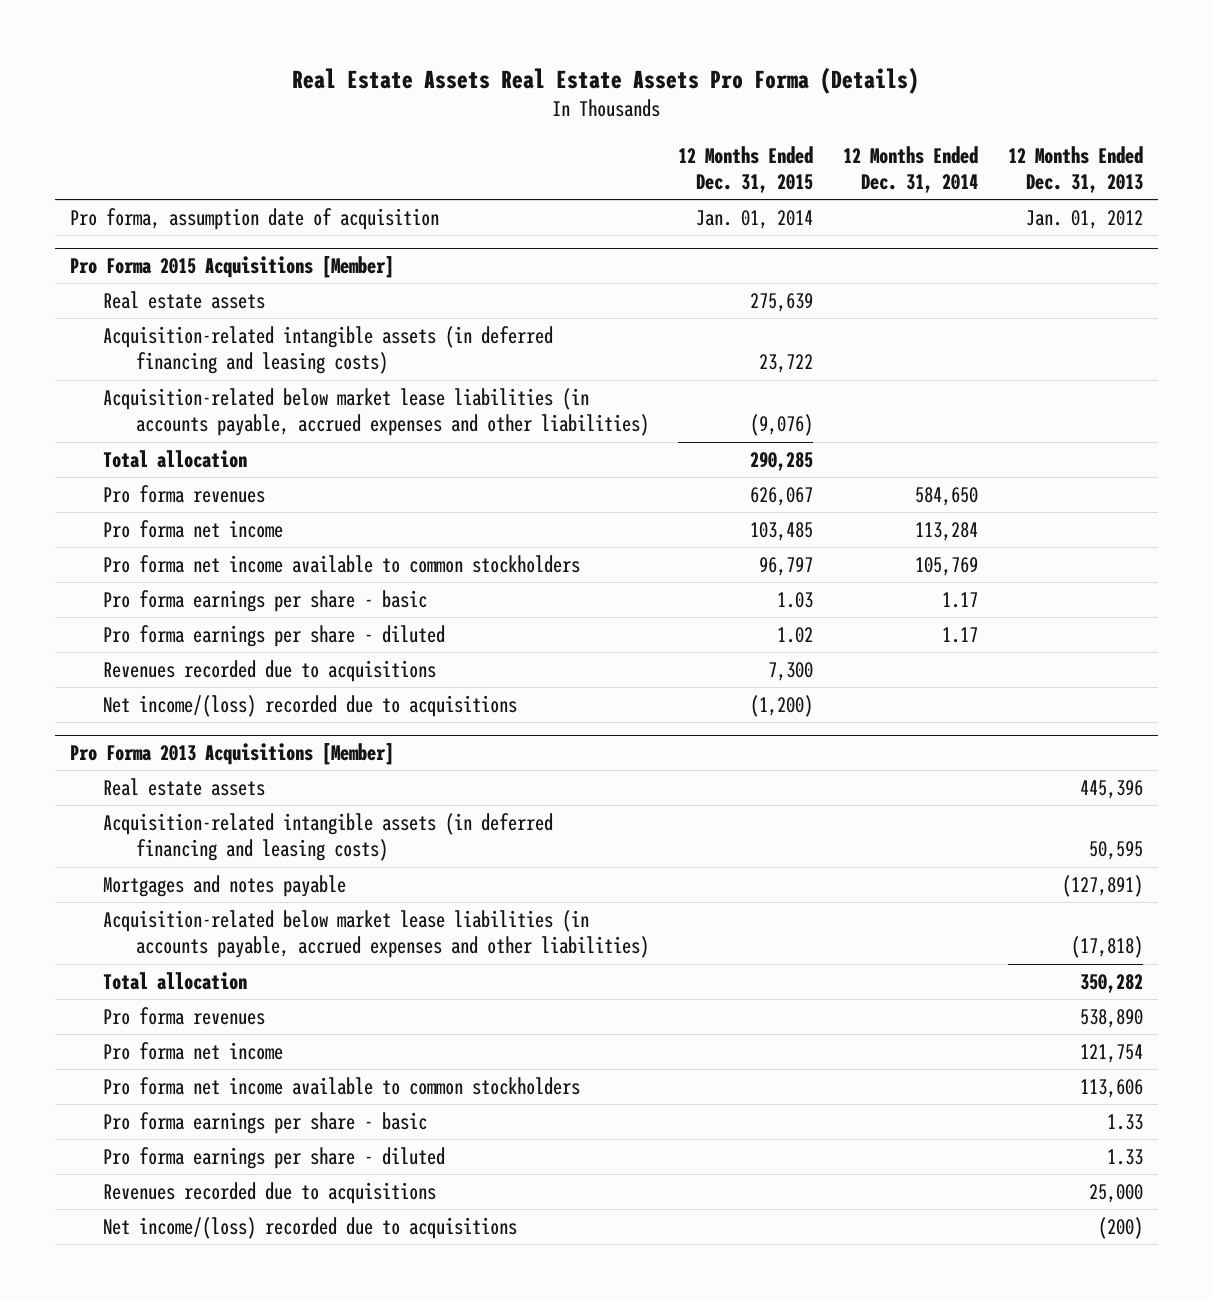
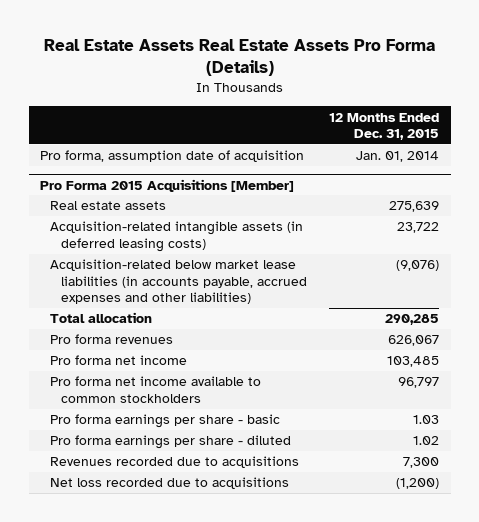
[843,145,979,194] 12 Months Ended Dec. 31, 2014 -> none
[1008,145,1144,194] 12 Months Ended Dec. 31, 2013 -> none
[102,325,553,375] Acquisition-related intangible assets (in deferred financing and leasing costs) -> [50,221,304,252] Acquisition-related intangible assets (in deferred leasing costs)
[69,743,394,766] Pro Forma 2013 Acquisitions [Member] -> none
[102,777,265,796] Real estate assets -> none
[102,812,553,862] Acquisition-related intangible assets (in deferred financing and leasing costs) -> none
[102,874,346,897] Mortgages and notes payable -> none
[102,909,649,959] Acquisition-related below market lease liabilities (in accounts payable, accrued expenses and other liabilities) -> none
[102,971,247,990] Total allocation -> none
[102,1006,265,1025] Pro forma revenues -> none
[102,1041,283,1060] Pro forma net income -> none
[102,1076,580,1095] Pro forma net income available to common stockholders -> none
[102,1111,427,1134] Pro forma earnings per share - basic -> none
[102,1146,445,1169] Pro forma earnings per share - diluted -> none
[102,1181,436,1204] Revenues recorded due to acquisitions -> none
[102,1216,517,1239] Net income/(loss) recorded due to acquisitions -> none
[102,694,517,717] Net income/(loss) recorded due to acquisitions -> [50,477,290,490] Net loss recorded due to acquisitions

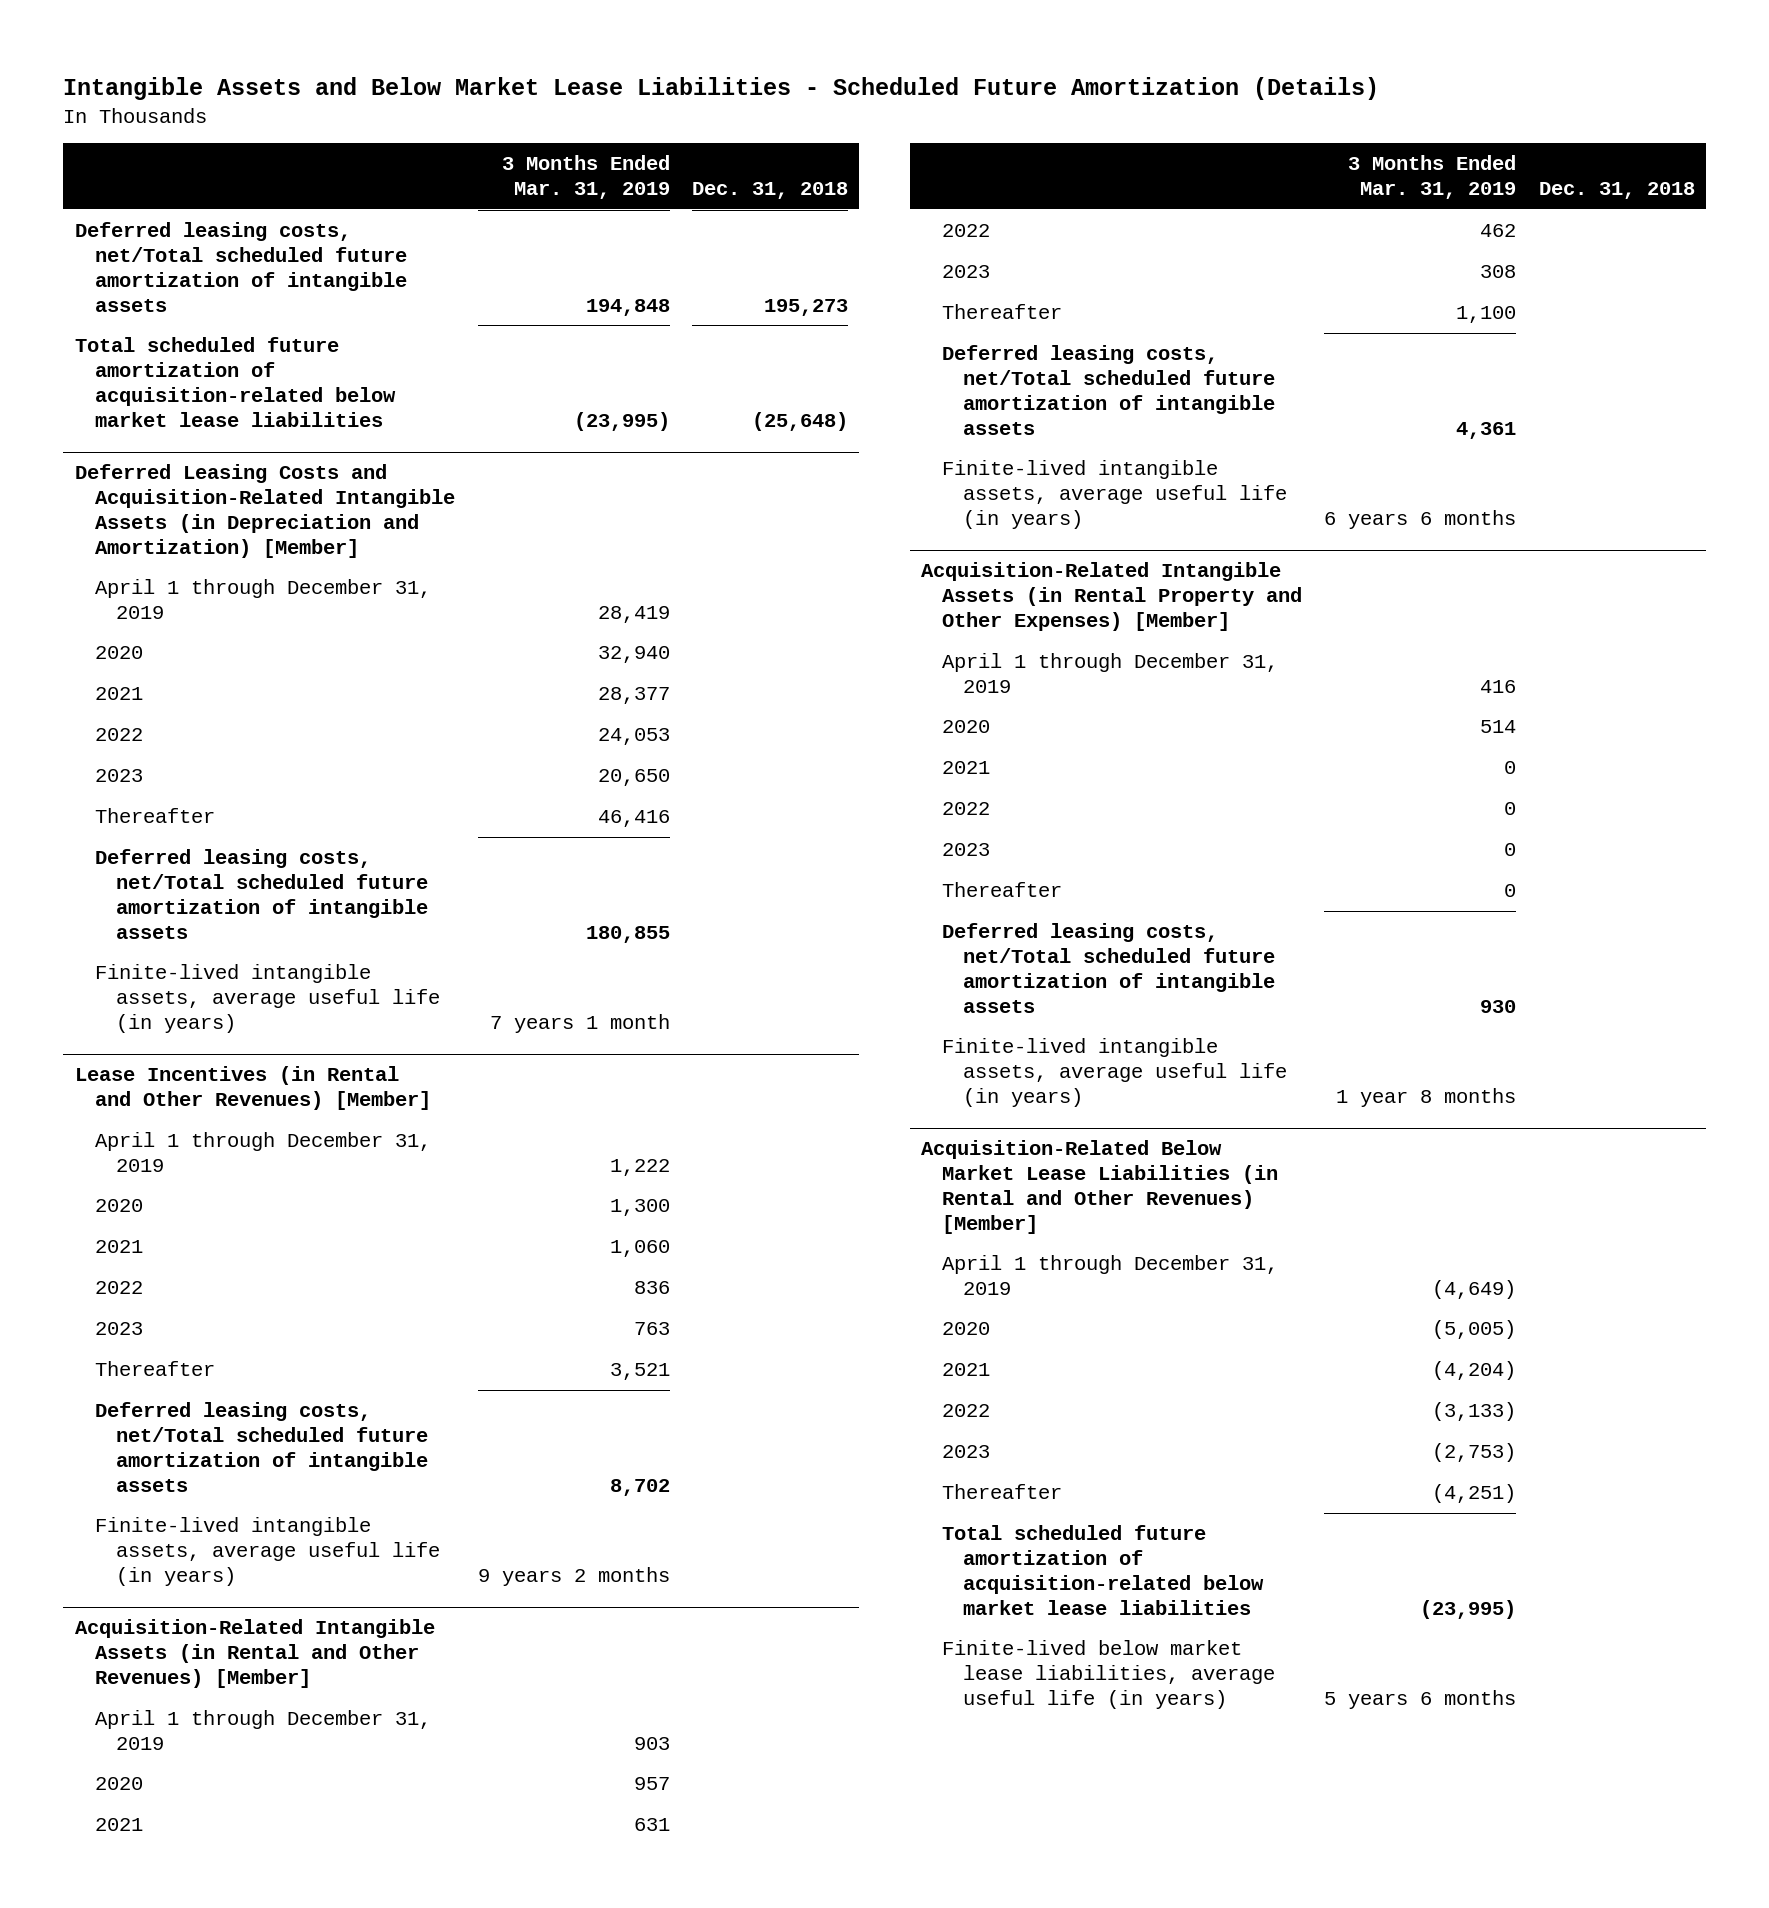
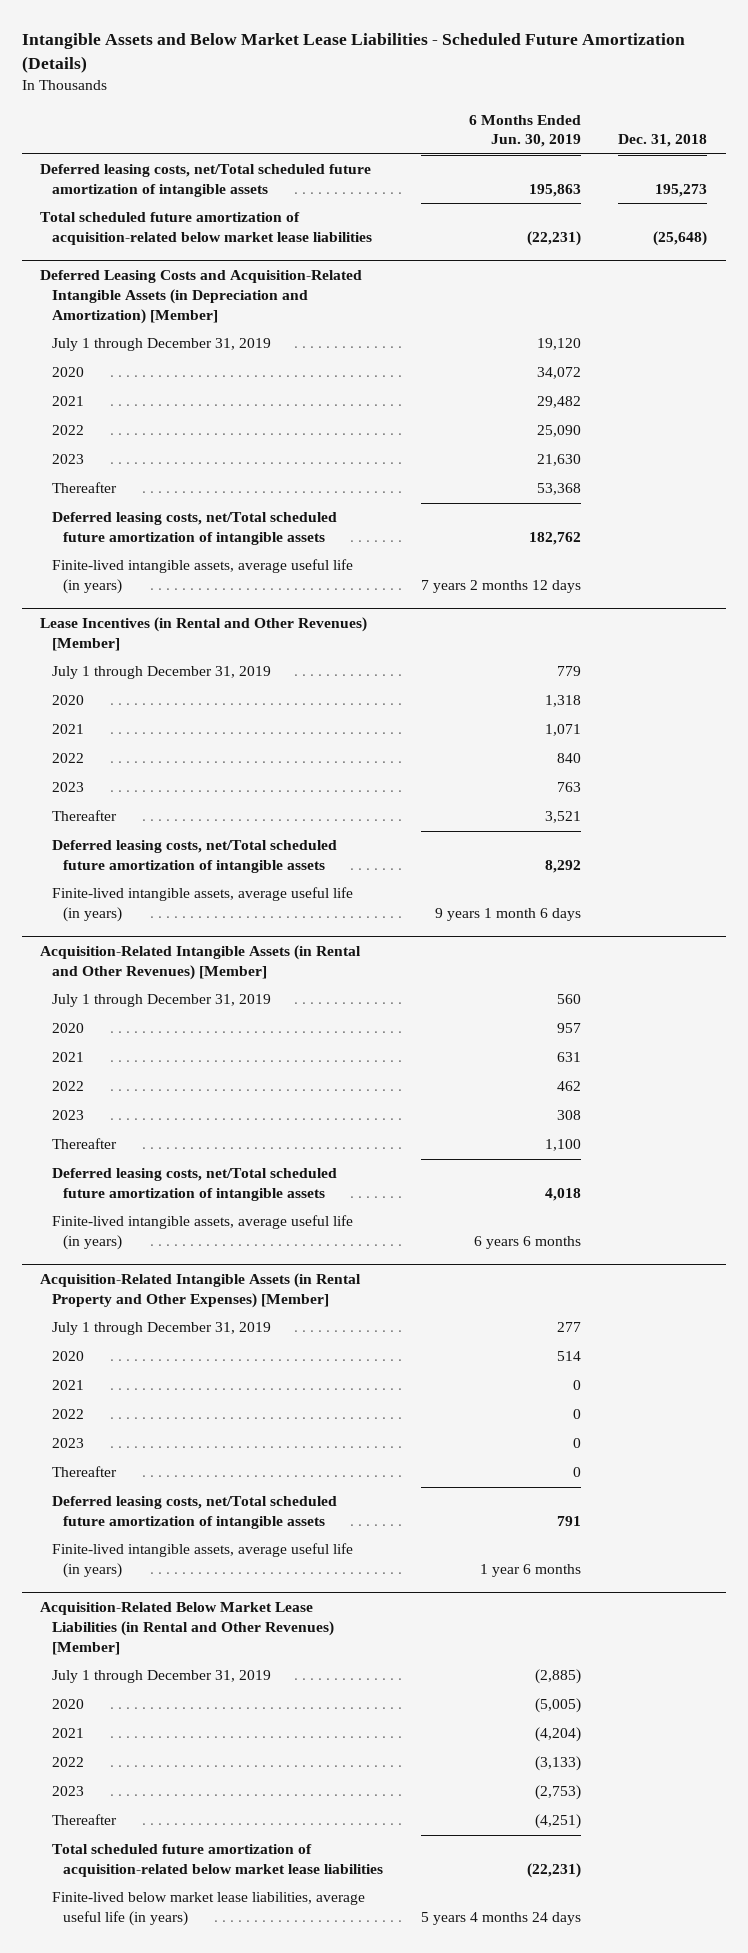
[501,155,670,200] 3 Months Ended Mar. 31, 2019 -> none
none -> [468,114,581,148] 6 Months Ended Jun. 30, 2019
[95,579,432,619] April 1 through December 31, 2019 -> [51,338,271,352] July 1 through December 31, 2019
[95,1132,432,1172] April 1 through December 31, 2019 -> [51,666,271,680] July 1 through December 31, 2019
[95,1710,432,1750] April 1 through December 31, 2019 -> [51,994,271,1008] July 1 through December 31, 2019
[942,653,1279,693] April 1 through December 31, 2019 -> [51,1322,271,1336] July 1 through December 31, 2019
[942,1255,1279,1295] April 1 through December 31, 2019 -> [51,1670,271,1684] July 1 through December 31, 2019

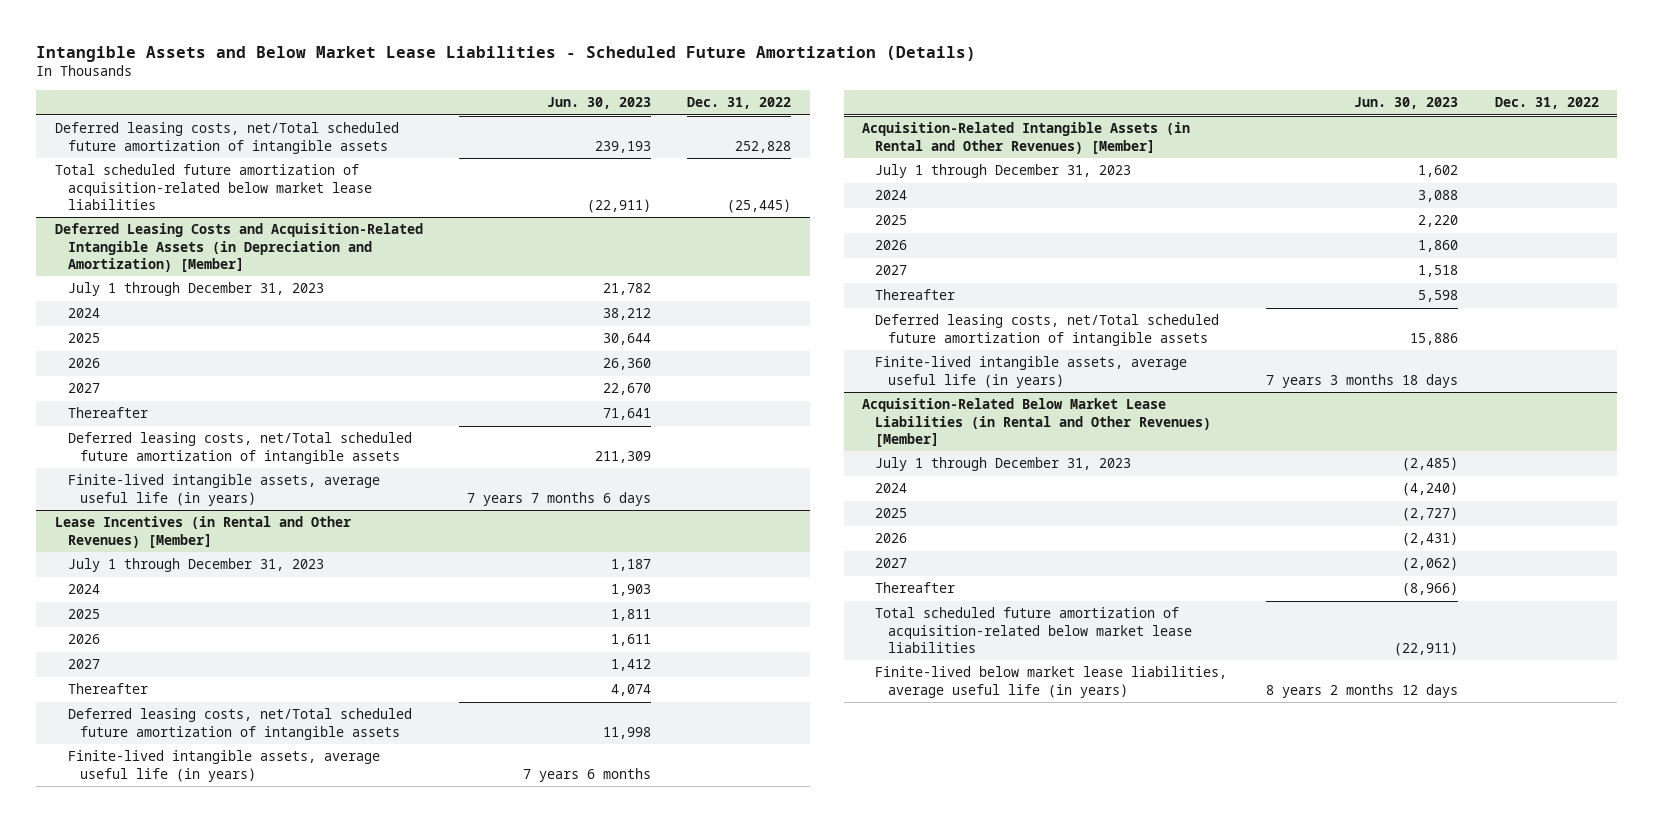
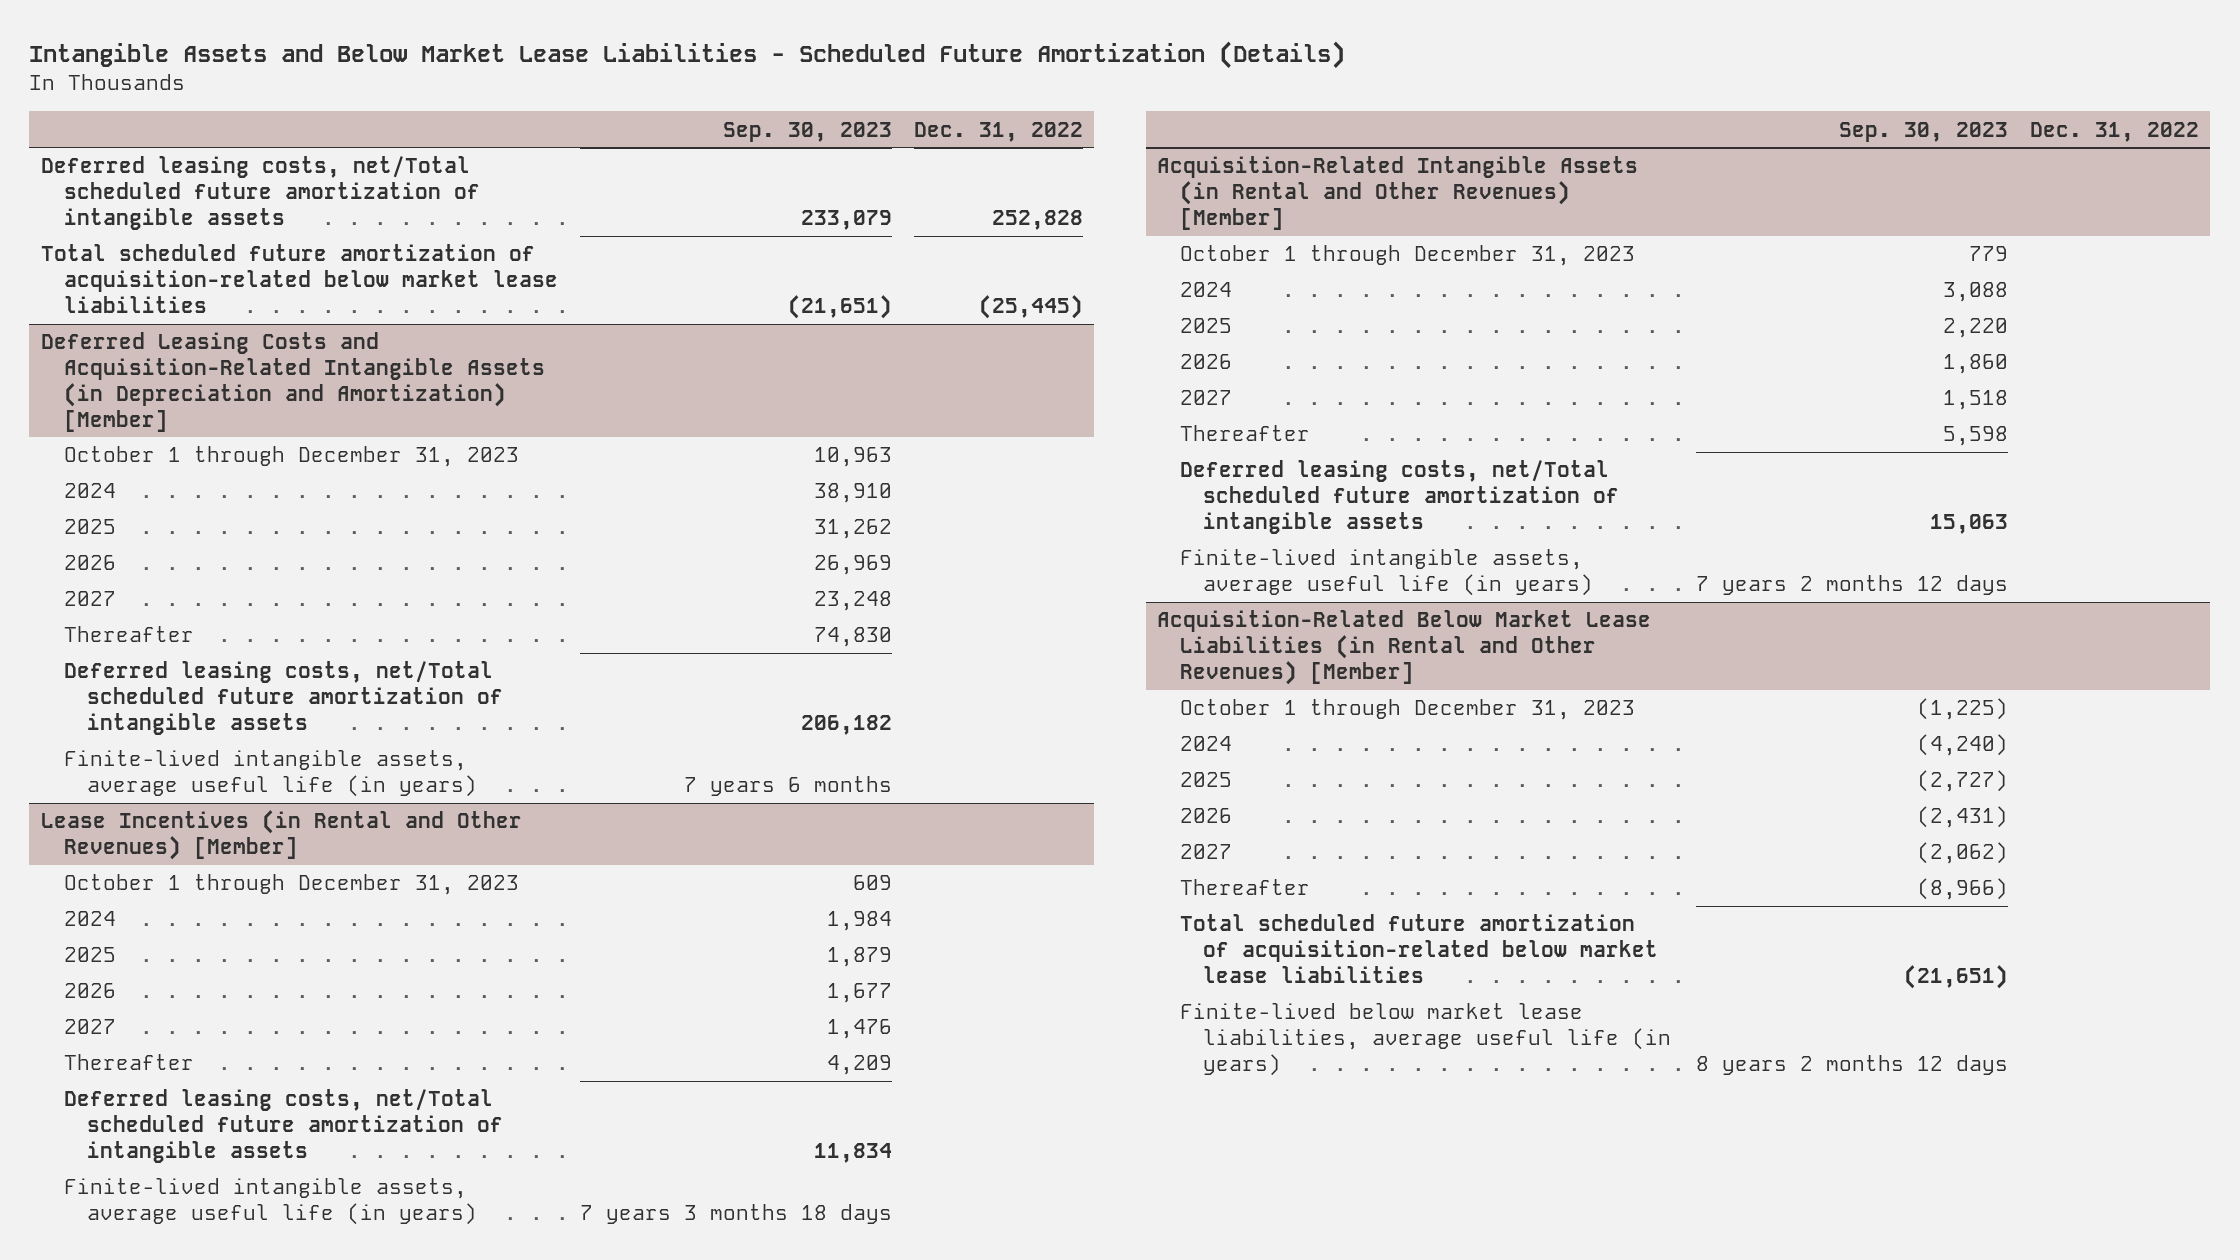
[546,97,651,110] Jun. 30, 2023 -> none
none -> [722,121,892,142] Sep. 30, 2023
[67,282,324,297] July 1 through December 31, 2023 -> [63,446,519,468] October 1 through December 31, 2023
[67,558,324,573] July 1 through December 31, 2023 -> [63,874,519,896] October 1 through December 31, 2023
[874,164,1131,179] July 1 through December 31, 2023 -> [1180,245,1636,267] October 1 through December 31, 2023
[874,457,1131,472] July 1 through December 31, 2023 -> [1180,699,1636,721] October 1 through December 31, 2023

